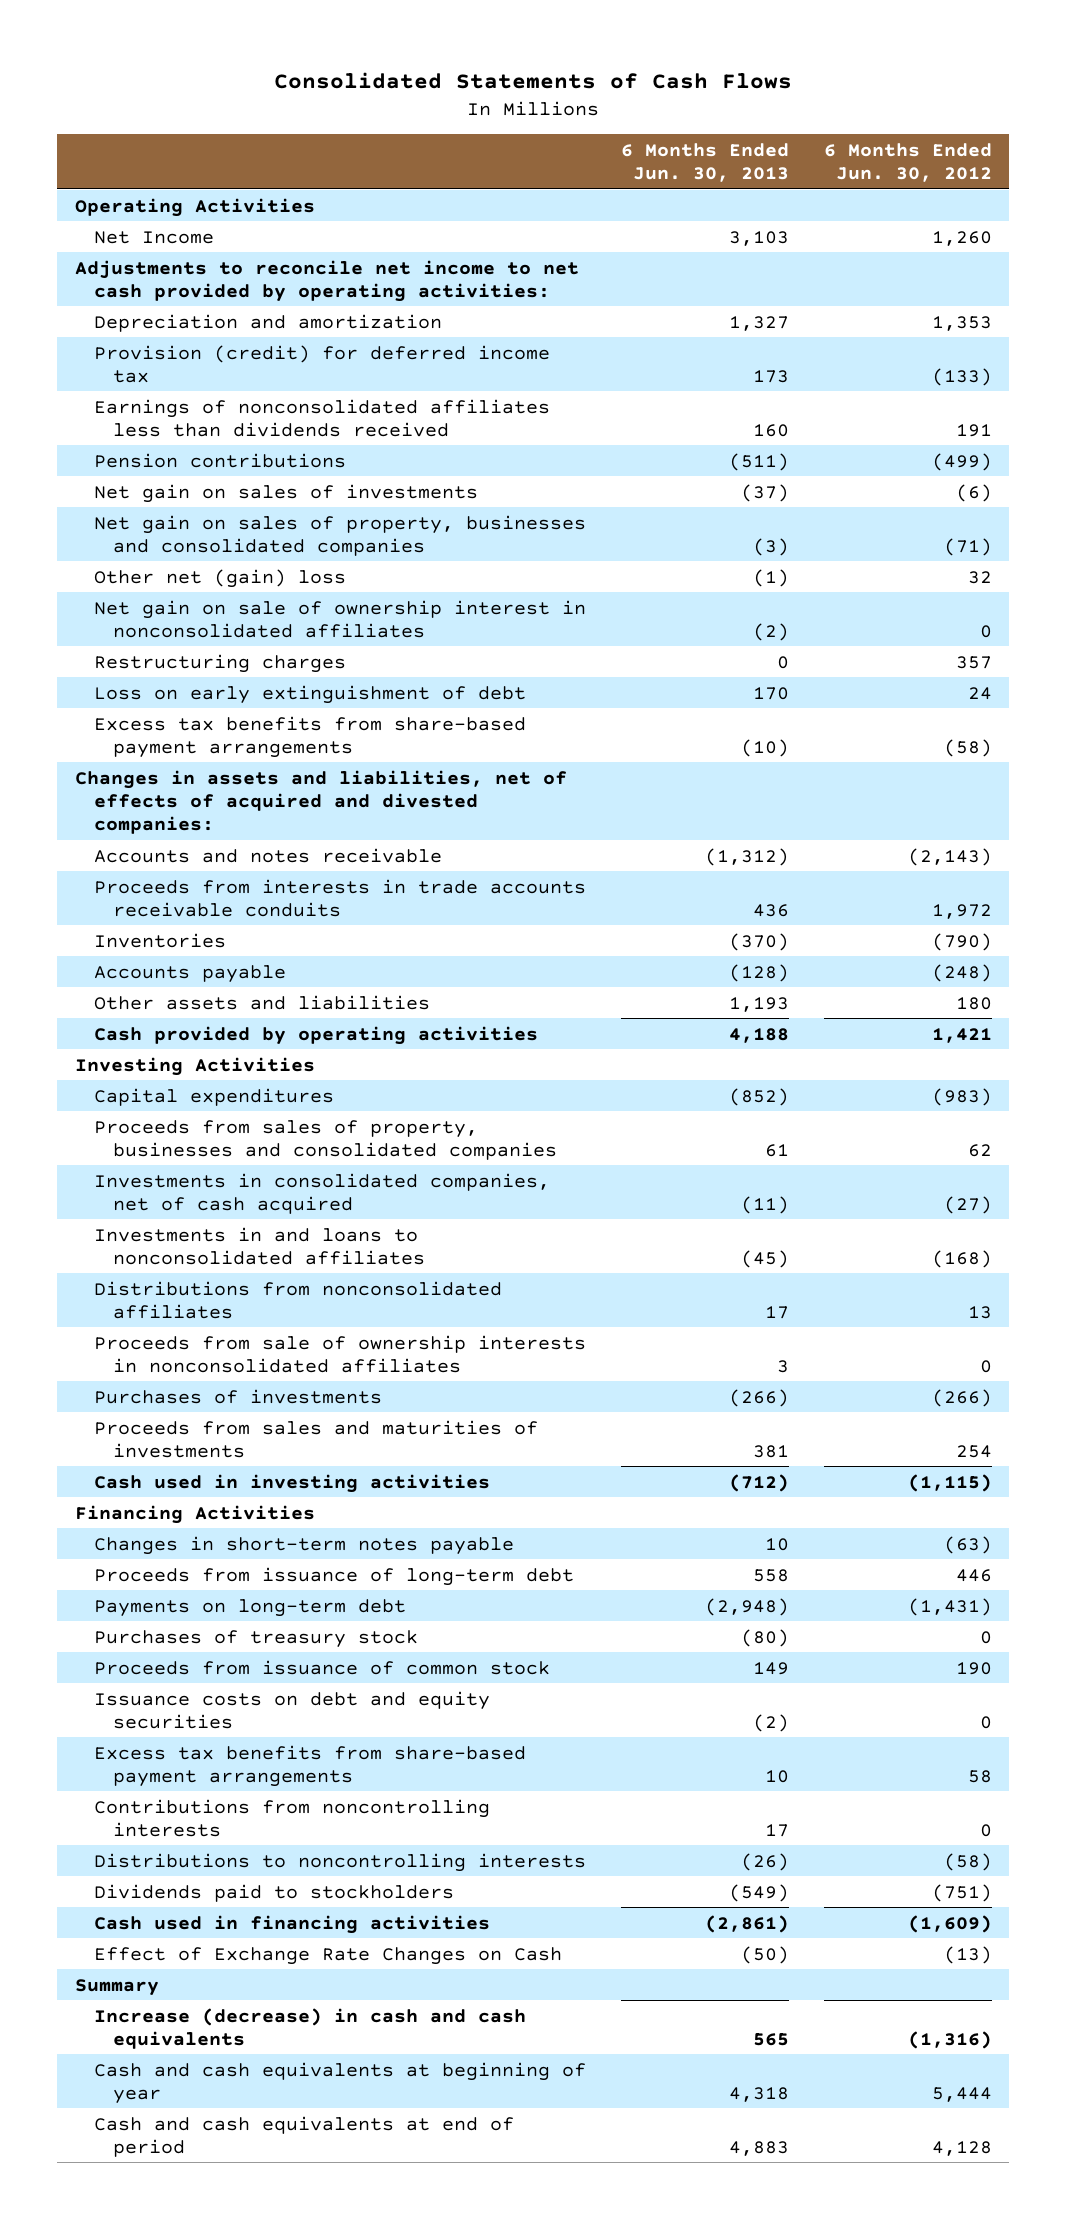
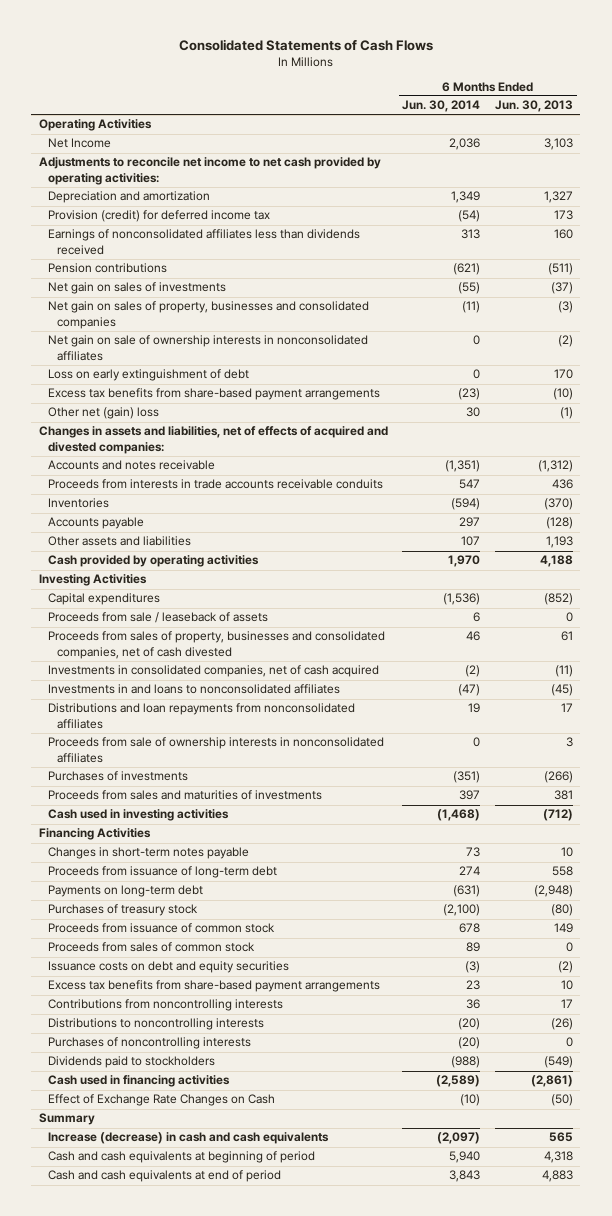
[823,142,992,182] 6 Months Ended Jun. 30, 2012 -> none
none -> [402,100,481,113] Jun. 30, 2014
[93,653,346,673] Restructuring charges -> none
[93,599,586,638] Net gain on sale of ownership interest in nonconsolidated affiliates -> [47,335,368,361] Net gain on sale of ownership interests in nonconsolidated affiliates
[93,568,346,588] Other net (gain) loss -> [47,407,159,420] Other net (gain) loss
none -> [47,612,268,624] Proceeds from sale / leaseback of assets
[93,1119,558,1160] Proceeds from sales of property, businesses and consolidated companies -> [47,631,385,659] Proceeds from sales of property, businesses and consolidated companies, net of cash divested
[93,1280,502,1319] Distributions from nonconsolidated affiliates -> [47,703,355,729] Distributions and loan repayments from nonconsolidated affiliates
none -> [47,942,255,953] Proceeds from sales of common stock
none -> [47,1037,251,1050] Purchases of noncontrolling interests
[93,2061,586,2104] Cash and cash equivalents at beginning of year -> [47,1151,315,1164] Cash and cash equivalents at beginning of period

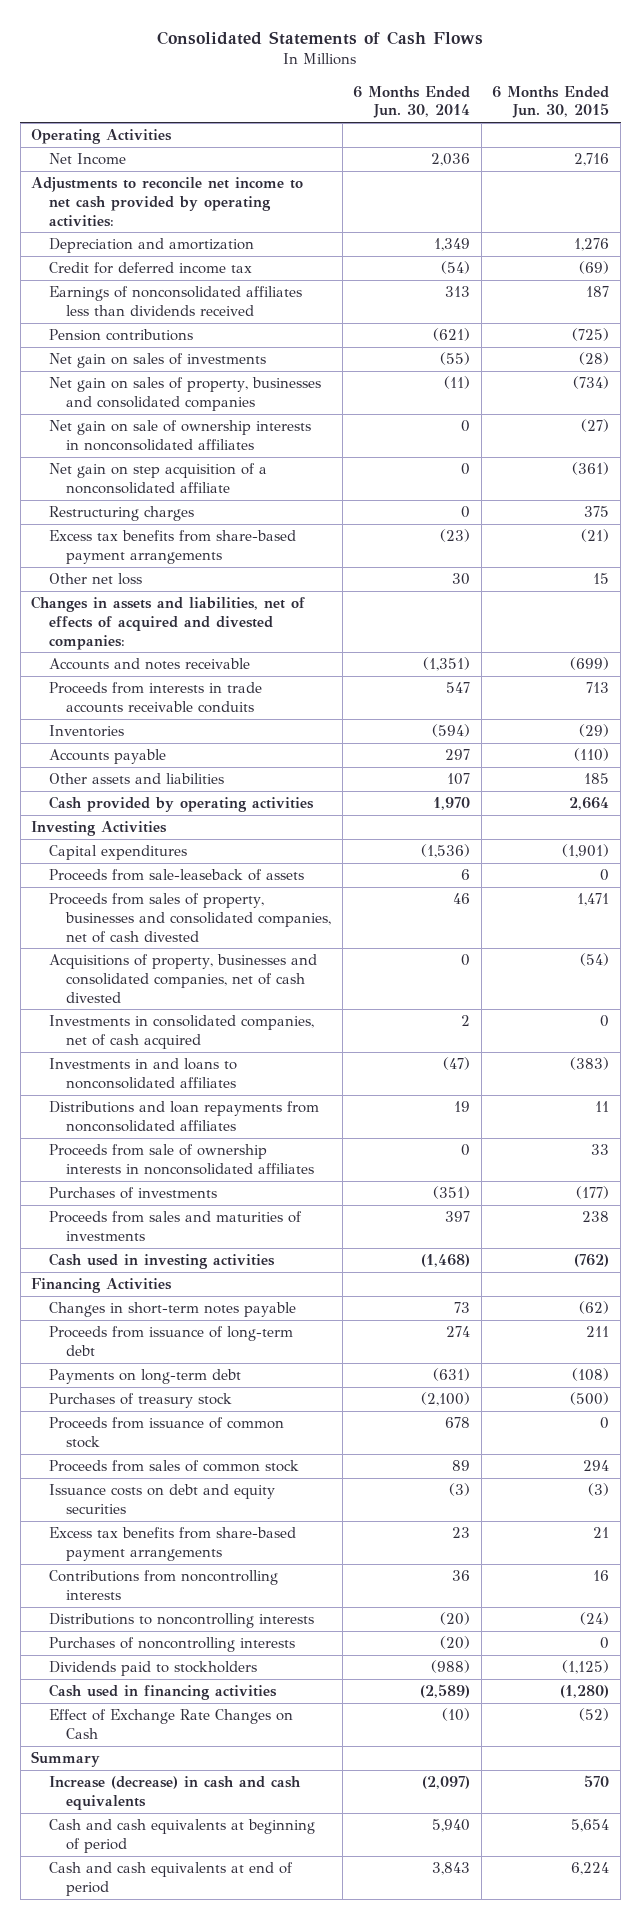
[494,100,573,113] Jun. 30, 2013 -> none
none -> [492,85,610,119] 6 Months Ended Jun. 30, 2015
[47,210,270,223] Provision (credit) for deferred income tax -> [48,262,252,275] Credit for deferred income tax
[47,369,249,382] Loss on early extinguishment of debt -> none
none -> [48,463,267,494] Net gain on step acquisition of a nonconsolidated affiliate
none -> [48,506,194,522] Restructuring charges
[47,407,159,420] Other net (gain) loss -> [48,573,142,586] Other net loss
[47,612,268,624] Proceeds from sale / leaseback of assets -> [48,869,304,882] Proceeds from sale-leaseback of assets
none -> [48,954,317,1003] Acquisitions of property, businesses and consolidated companies, net of cash divested
[465,665,481,678] (2) -> [461,1015,471,1027] 2

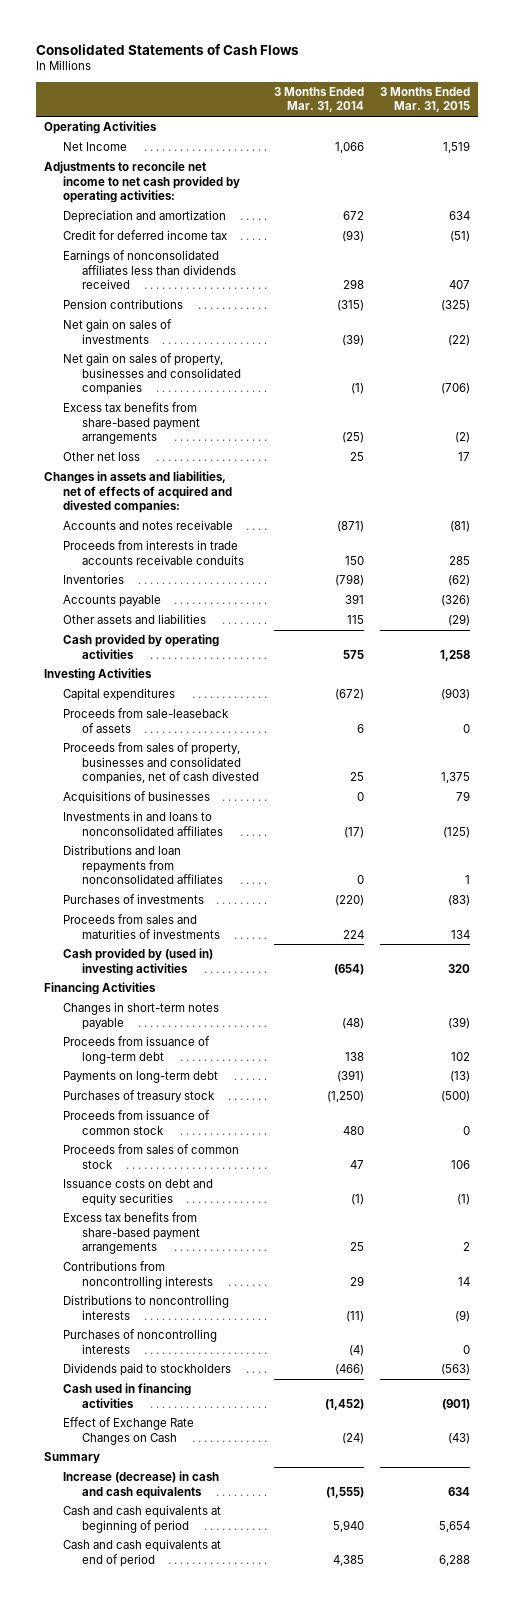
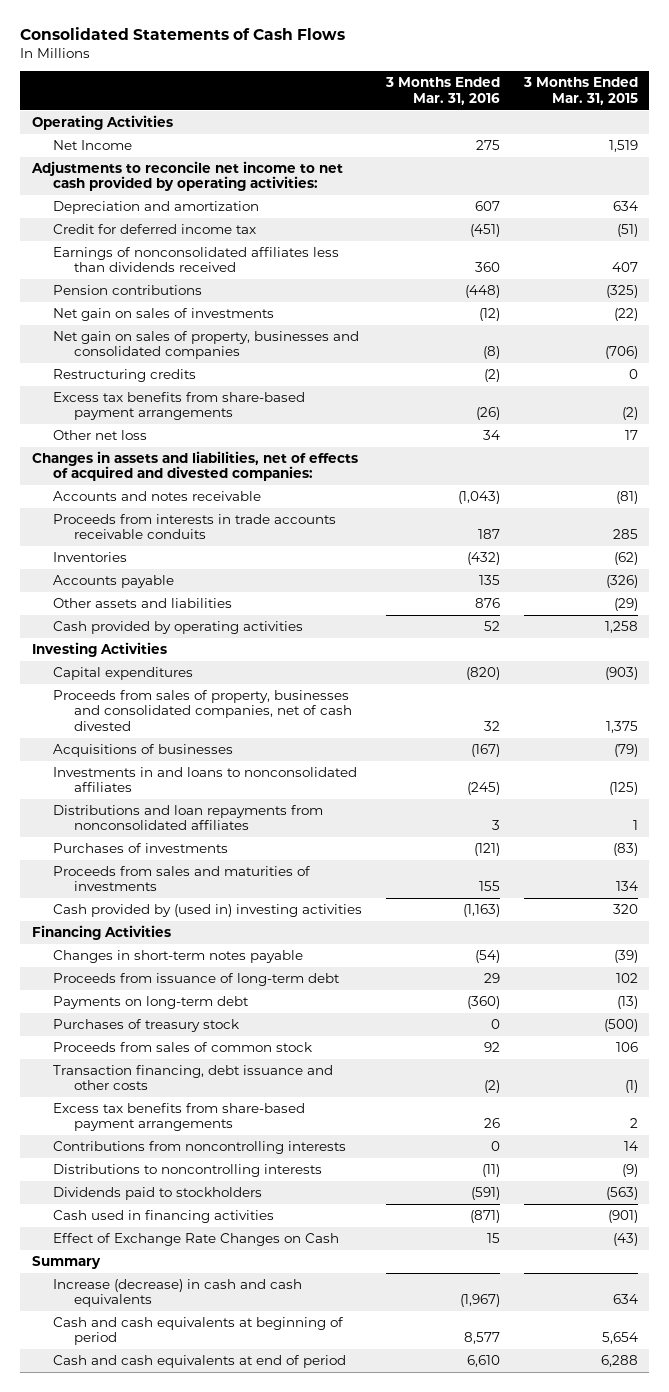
[274,87,365,113] 3 Months Ended Mar. 31, 2014 -> none
none -> [384,77,500,105] 3 Months Ended Mar. 31, 2016
none -> [52,369,196,383] Restructuring credits
[62,708,229,733] Proceeds from sale-leaseback of assets -> none
[456,791,471,802] 79 -> [613,744,638,758] (79)
[62,1110,210,1135] Proceeds from issuance of common stock -> none
[62,1179,213,1206] Issuance costs on debt and equity securities -> [52,1065,333,1091] Transaction financing, debt issuance and other costs
[62,1329,217,1354] Purchases of noncontrolling interests -> none

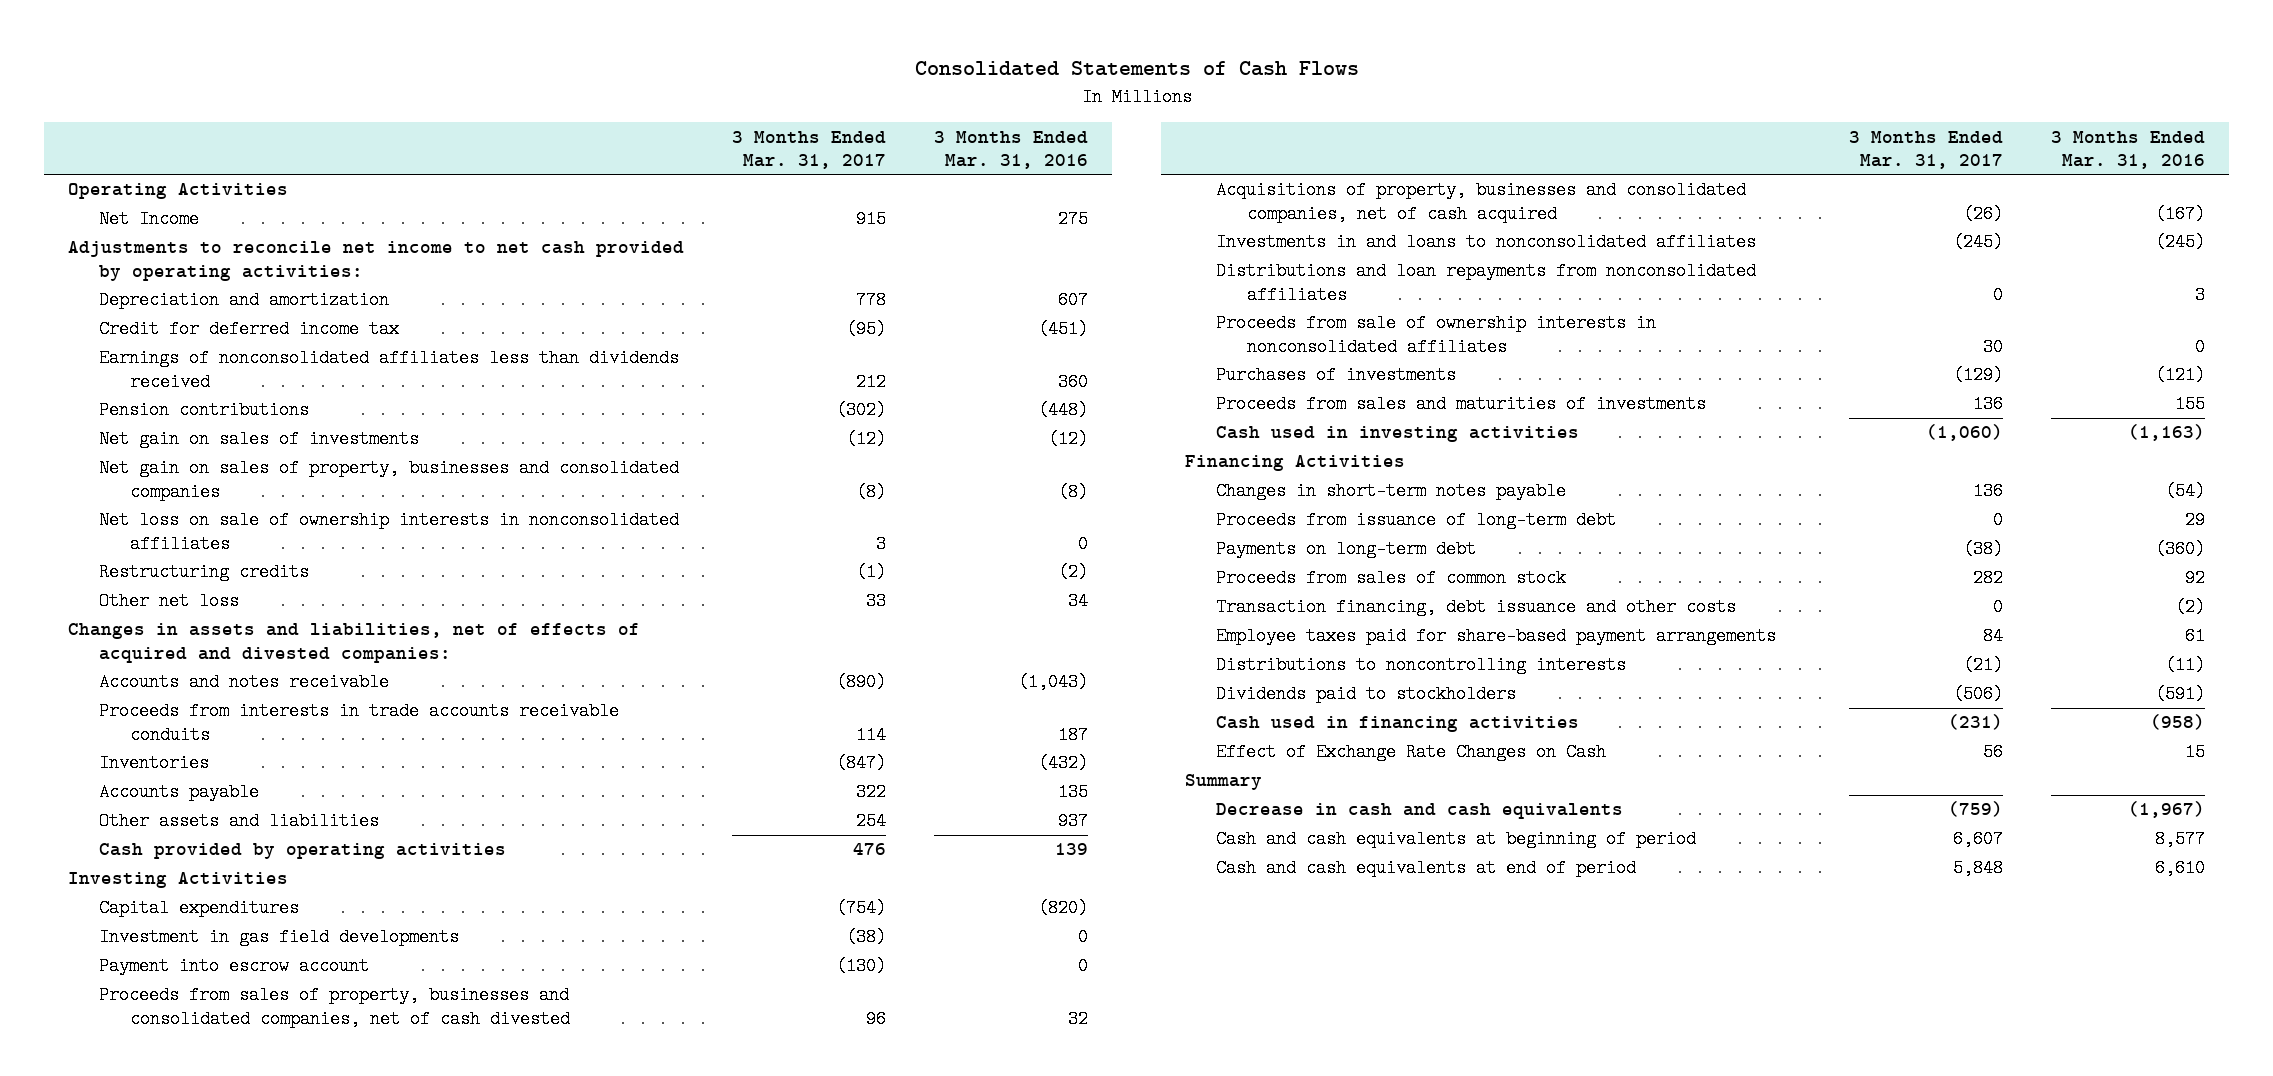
[522,77,638,105] 3 Months Ended Mar. 31, 2015 -> none
none -> [732,130,887,169] 3 Months Ended Mar. 31, 2017
none -> [99,511,680,553] Net loss on sale of ownership interests in nonconsolidated affiliates
[52,392,305,421] Excess tax benefits from share-based payment arrangements -> none
[474,598,500,609] 876 -> [1057,812,1088,831] 937
[483,621,500,632] 52 -> [1054,843,1088,856] 139
none -> [99,928,460,947] Investment in gas field developments
none -> [99,957,370,976] Payment into escrow account
[52,744,233,758] Acquisitions of businesses -> [1216,181,1747,223] Acquisitions of property, businesses and consolidated companies, net of cash acquired
none -> [1216,314,1657,356] Proceeds from sale of ownership interests in nonconsolidated affiliates
[52,904,362,918] Cash provided by (used in) investing activities -> [1216,426,1580,443] Cash used in investing activities
[52,1019,239,1033] Purchases of treasury stock -> none
[52,1103,305,1132] Excess tax benefits from share-based payment arrangements -> none
[52,1141,346,1155] Contributions from noncontrolling interests -> none
none -> [1216,627,1777,646] Employee taxes paid for share-based payment arrangements
[469,1210,500,1224] (871) -> [2149,714,2205,731] (958)
[52,1279,302,1308] Increase (decrease) in cash and cash equivalents -> [1216,803,1624,820] Decrease in cash and cash equivalents

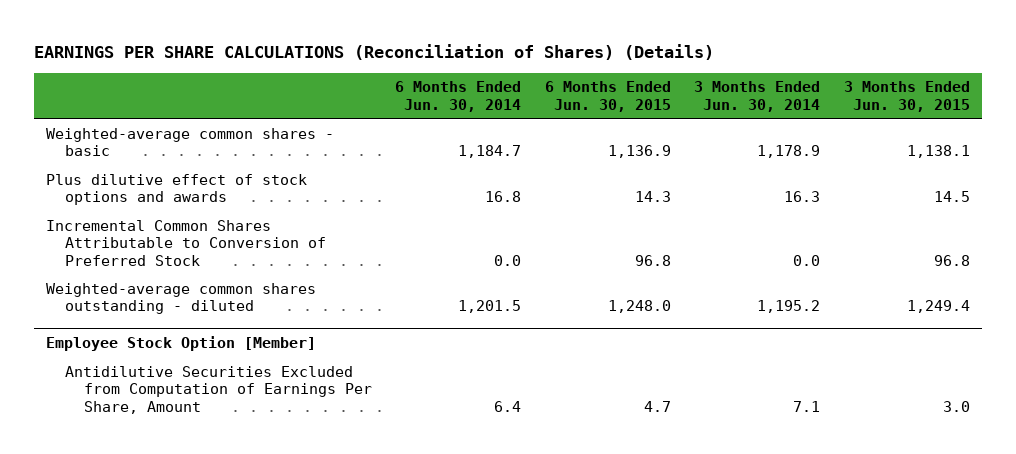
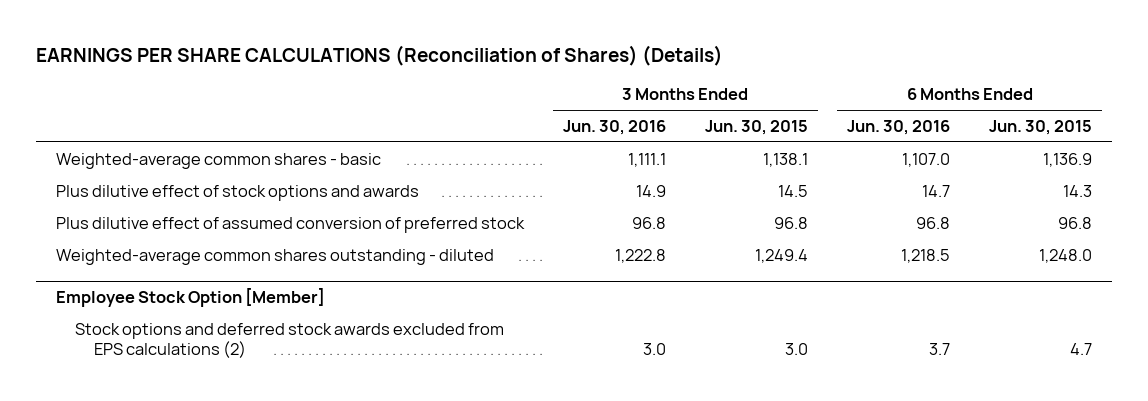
[395,81,522,112] 6 Months Ended Jun. 30, 2014 -> none
[694,81,821,112] 3 Months Ended Jun. 30, 2014 -> none
none -> [562,119,666,135] Jun. 30, 2016
none -> [847,119,951,135] Jun. 30, 2016
[46,219,326,266] Incremental Common Shares Attributable to Conversion of Preferred Stock -> [55,216,525,233] Plus dilutive effect of assumed conversion of preferred stock
[64,365,372,414] Antidilutive Securities Excluded from Computation of Earnings Per Share, Amount -> [74,322,504,358] Stock options and deferred stock awards excluded from EPS calculations (2)

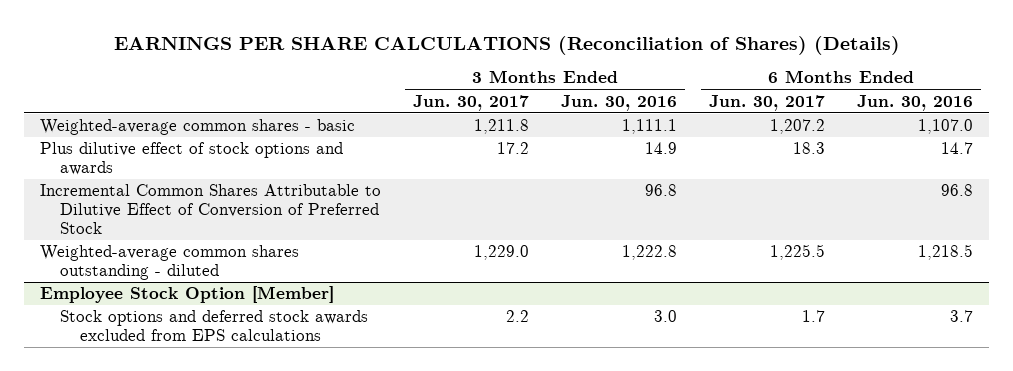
[705,119,809,135] Jun. 30, 2015 -> none
[989,119,1093,135] Jun. 30, 2015 -> none
none -> [413,94,530,111] Jun. 30, 2017
none -> [709,94,826,111] Jun. 30, 2017
[55,216,525,233] Plus dilutive effect of assumed conversion of preferred stock -> [40,184,382,235] Incremental Common Shares Attributable to Dilutive Effect of Conversion of Preferred Stock
[74,322,504,358] Stock options and deferred stock awards excluded from EPS calculations (2) -> [59,310,368,342] Stock options and deferred stock awards excluded from EPS calculations

